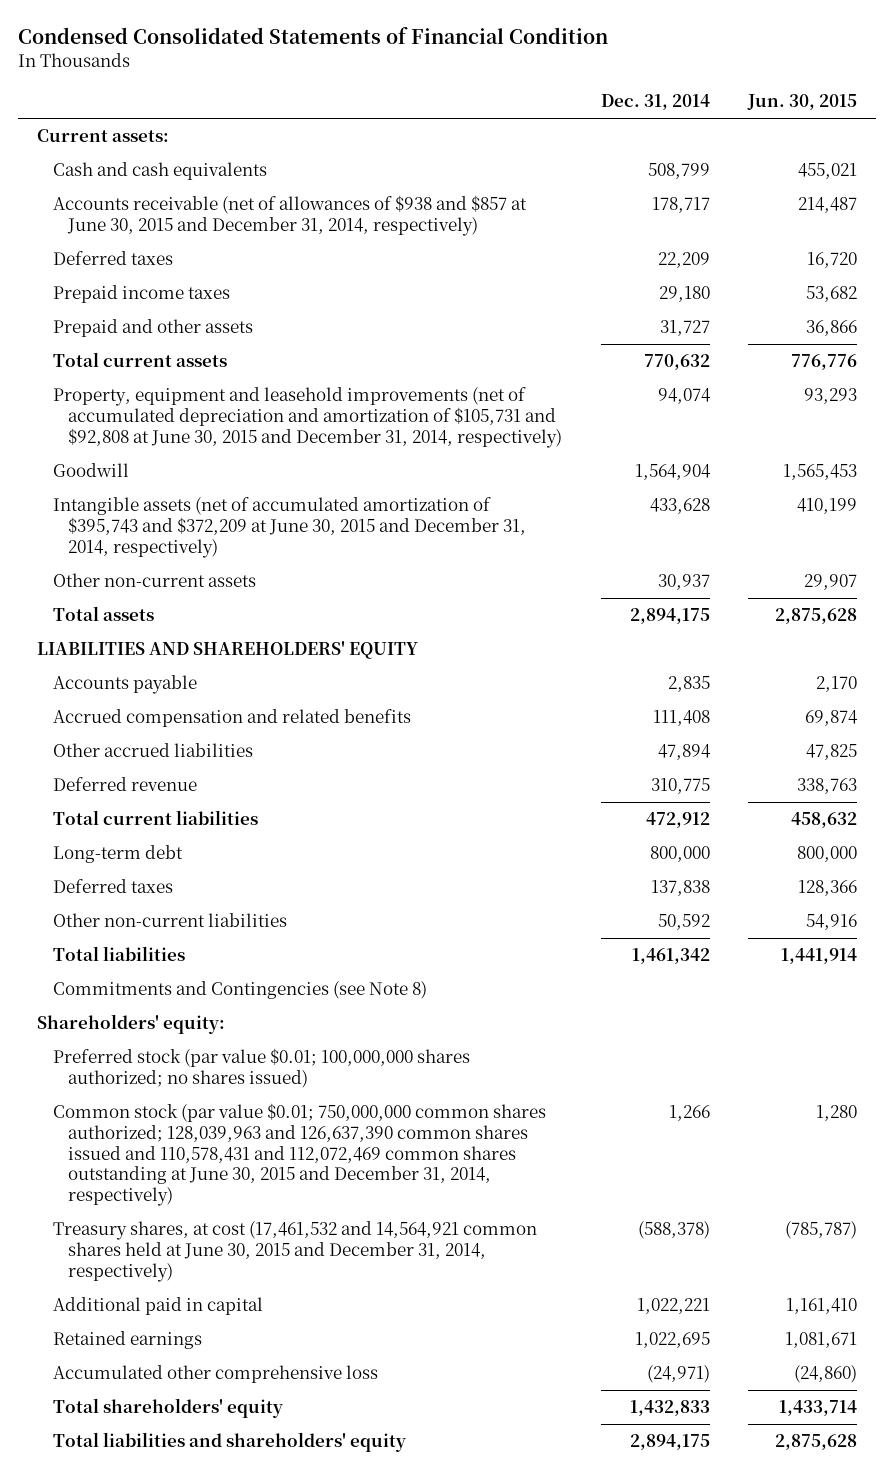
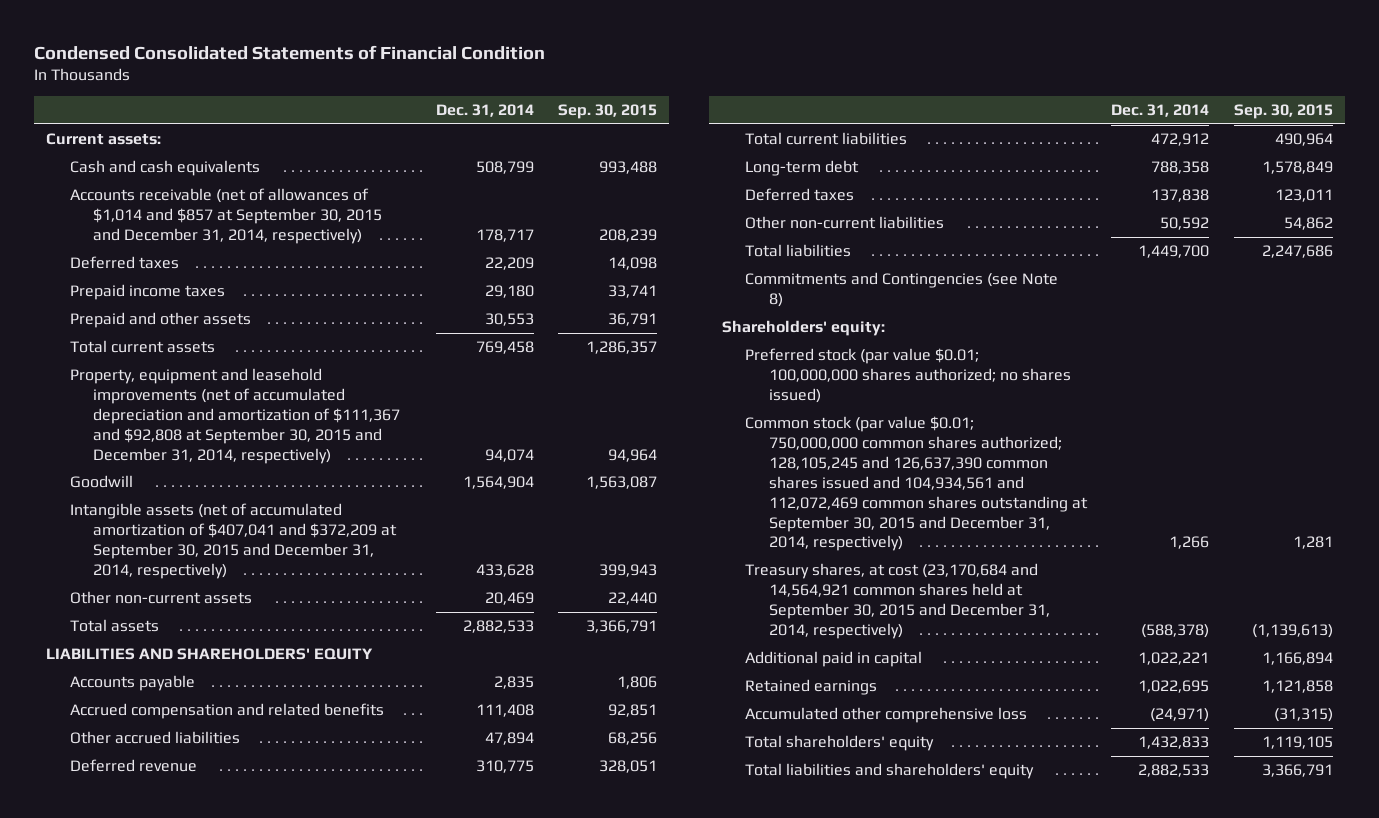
[746,94,857,111] Jun. 30, 2015 -> none
none -> [558,104,658,120] Sep. 30, 2015
[52,195,527,236] Accounts receivable (net of allowances of $938 and $857 at June 30, 2015 and December 31, 2014, respectively) -> [69,188,383,244] Accounts receivable (net of allowances of $1,014 and $857 at September 30, 2015 and December 31, 2014, respectively)
[659,320,710,337] 31,727 -> [484,313,534,327] 30,553
[643,354,710,371] 770,632 -> [475,341,534,355] 769,458
[52,387,563,448] Property, equipment and leasehold improvements (net of accumulated depreciation and amortization of $105,731 and $92,808 at June 30, 2015 and December 31, 2014, respectively) -> [69,368,401,464] Property, equipment and leasehold improvements (net of accumulated depreciation and amortization of $111,367 and $92,808 at September 30, 2015 and December 31, 2014, respectively)
[52,497,527,558] Intangible assets (net of accumulated amortization of $395,743 and $372,209 at June 30, 2015 and December 31, 2014, respectively) -> [69,503,398,579] Intangible assets (net of accumulated amortization of $407,041 and $372,209 at September 30, 2015 and December 31, 2014, respectively)
[657,574,710,591] 30,937 -> [484,592,534,606] 20,469
[629,608,710,625] 2,894,175 -> [462,620,534,634] 2,882,533
[649,846,710,863] 800,000 -> [1151,161,1210,175] 788,358
[631,948,710,965] 1,461,342 -> [1138,245,1210,259] 1,449,700
[52,1103,546,1207] Common stock (par value $0.01; 750,000,000 common shares authorized; 128,039,963 and 126,637,390 common shares issued and 110,578,431 and 112,072,469 common shares outstanding at June 30, 2015 and December 31, 2014, respectively) -> [745,416,1088,552] Common stock (par value $0.01; 750,000,000 common shares authorized; 128,105,245 and 126,637,390 common shares issued and 104,934,561 and 112,072,469 common shares outstanding at September 30, 2015 and December 31, 2014, respectively)
[52,1221,537,1282] Treasury shares, at cost (17,461,532 and 14,564,921 common shares held at June 30, 2015 and December 31, 2014, respectively) -> [745,563,1050,639] Treasury shares, at cost (23,170,684 and 14,564,921 common shares held at September 30, 2015 and December 31, 2014, respectively)
[629,1434,710,1451] 2,894,175 -> [1138,764,1210,778] 2,882,533

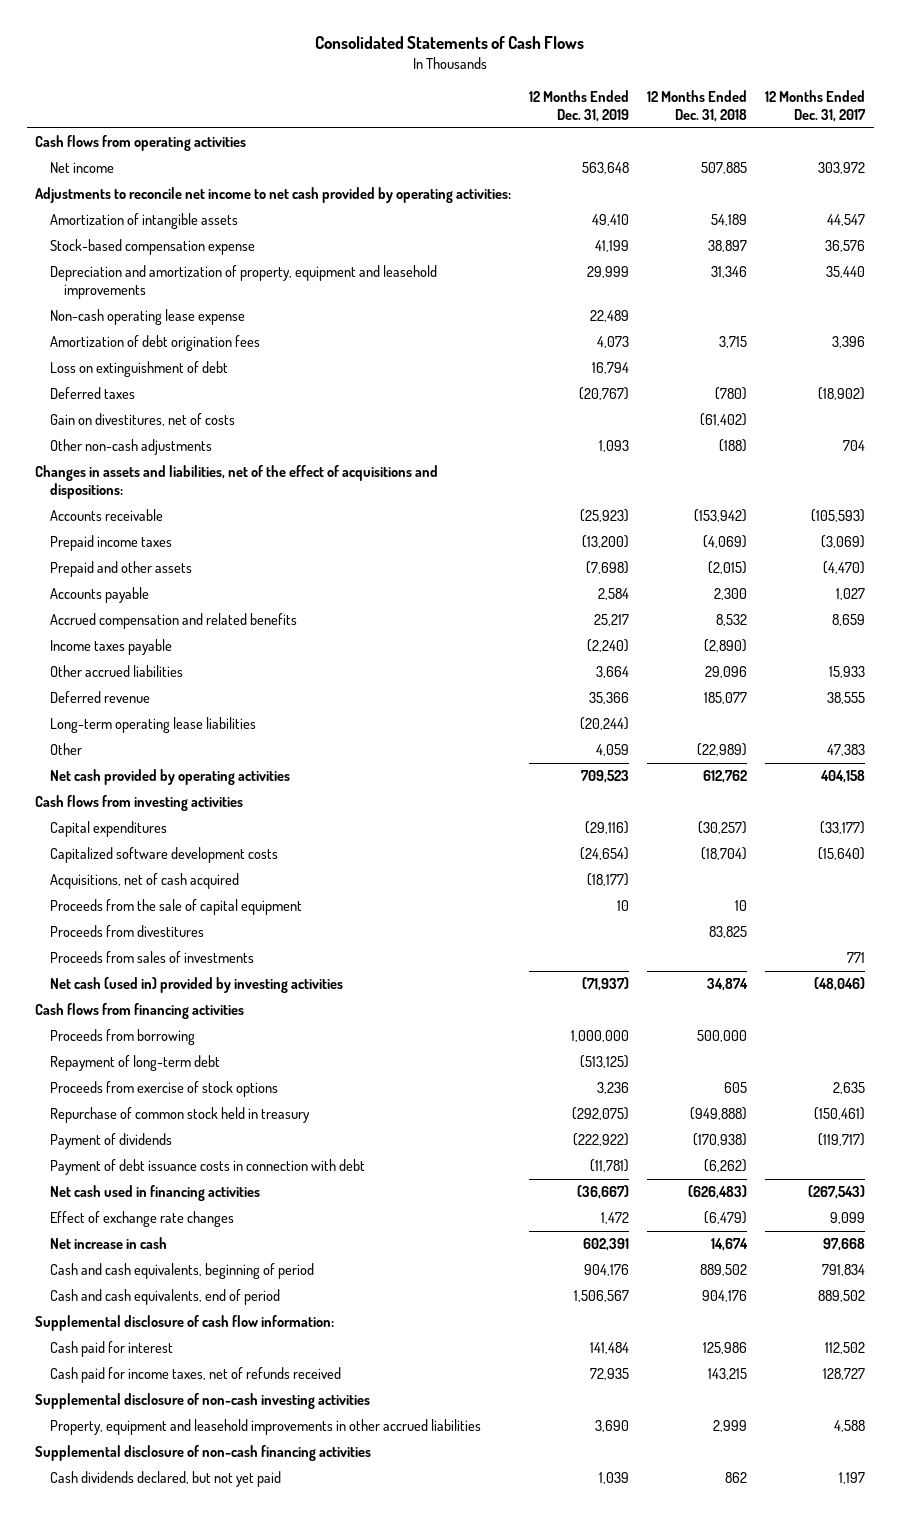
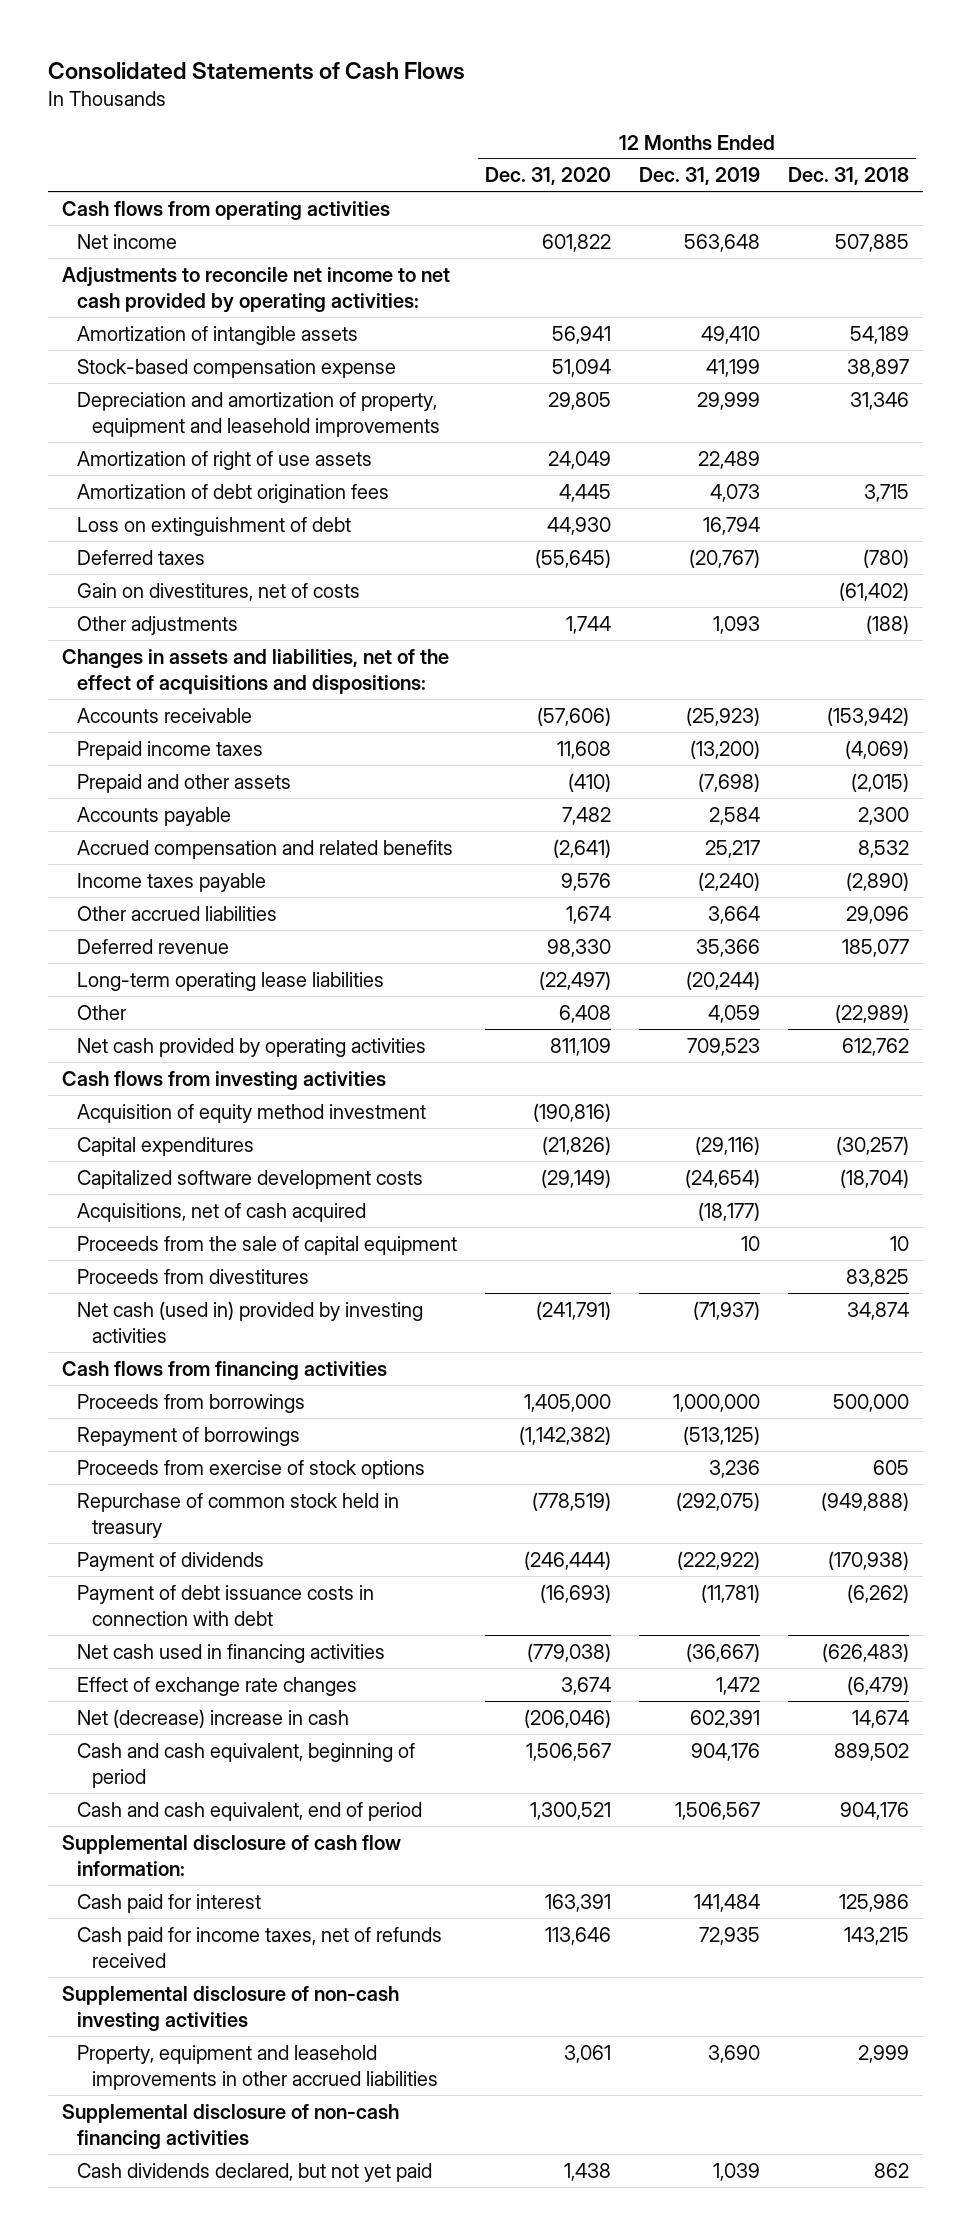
[765,90,867,123] 12 Months Ended Dec. 31, 2017 -> none
none -> [484,167,611,186] Dec. 31, 2020
[49,309,245,326] Non-cash operating lease expense -> [76,450,372,470] Amortization of right of use assets
[49,439,212,456] Other non-cash adjustments -> [76,615,238,635] Other adjustments
none -> [76,1103,426,1123] Acquisition of equity method investment
[49,951,254,964] Proceeds from sales of investments -> none
[49,1029,195,1046] Proceeds from borrowing -> [76,1393,305,1413] Proceeds from borrowings
[49,1055,220,1072] Repayment of long-term debt -> [76,1426,300,1446] Repayment of borrowings
[49,1237,167,1250] Net increase in cash -> [76,1708,349,1728] Net (decrease) increase in cash
[49,1263,314,1280] Cash and cash equivalents, beginning of period -> [76,1742,415,1788] Cash and cash equivalent, beginning of period
[49,1289,280,1306] Cash and cash equivalents, end of period -> [76,1801,422,1821] Cash and cash equivalent, end of period

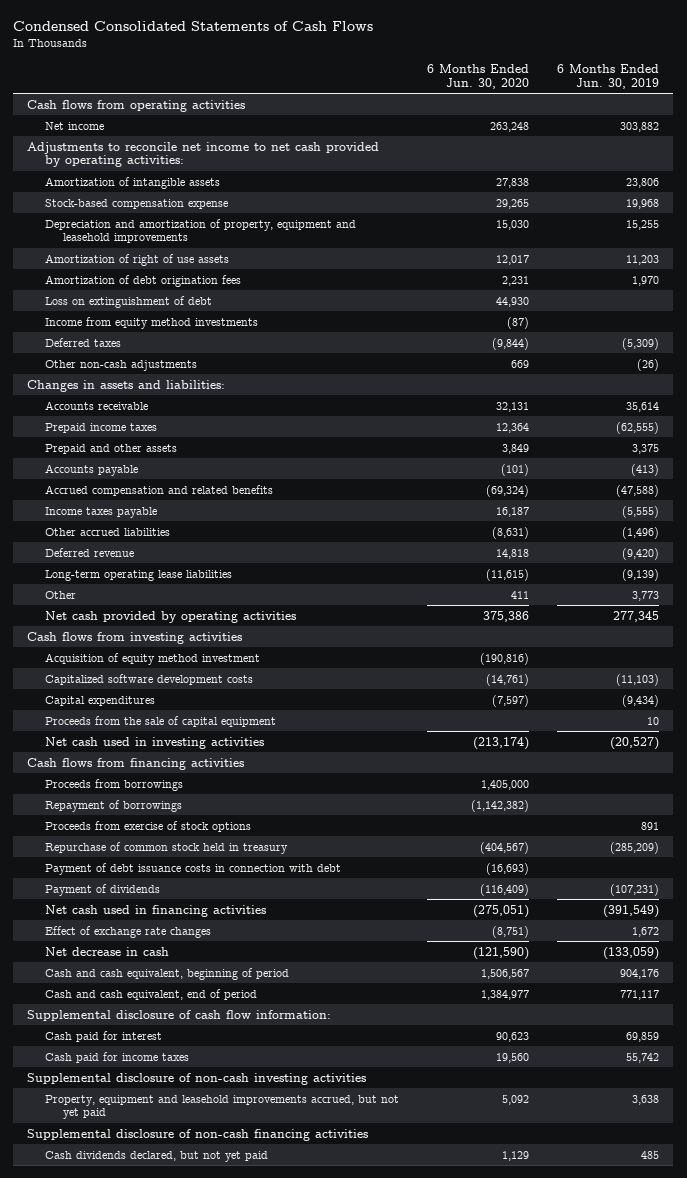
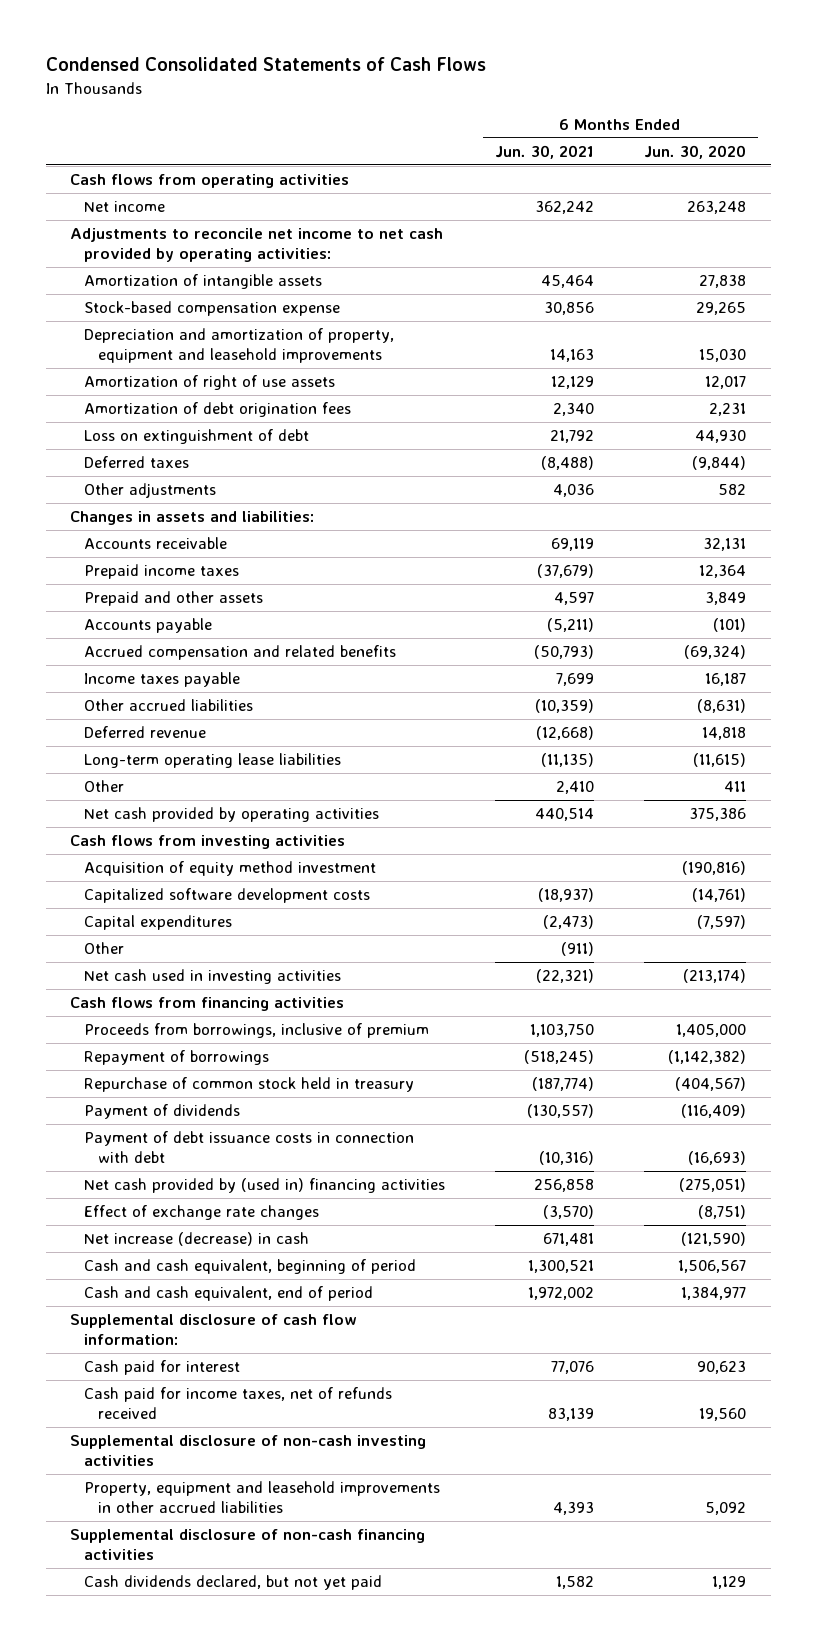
[557,64,660,89] 6 Months Ended Jun. 30, 2019 -> none
none -> [495,144,595,159] Jun. 30, 2021
[45,316,259,329] Income from equity method investments -> none
[45,359,198,371] Other non-cash adjustments -> [84,483,217,499] Other adjustments
[511,359,530,368] 669 -> [717,484,746,496] 582
[45,715,277,727] Proceeds from the sale of capital equipment -> none
none -> [84,942,125,955] Other
[45,778,184,791] Proceeds from borrowings -> [84,1023,430,1039] Proceeds from borrowings, inclusive of premium
[45,820,252,832] Proceeds from exercise of stock options -> none
[45,862,342,875] Payment of debt issuance costs in connection with debt -> [84,1131,415,1163] Payment of debt issuance costs in connection with debt
[45,904,267,917] Net cash used in financing activities -> [84,1178,446,1194] Net cash provided by (used in) financing activities
[45,946,170,956] Net decrease in cash -> [84,1232,310,1247] Net increase (decrease) in cash
[45,1051,190,1063] Cash paid for income taxes -> [84,1387,393,1419] Cash paid for income taxes, net of refunds received
[45,1094,400,1120] Property, equipment and leasehold improvements accrued, but not yet paid -> [84,1481,441,1513] Property, equipment and leasehold improvements in other accrued liabilities

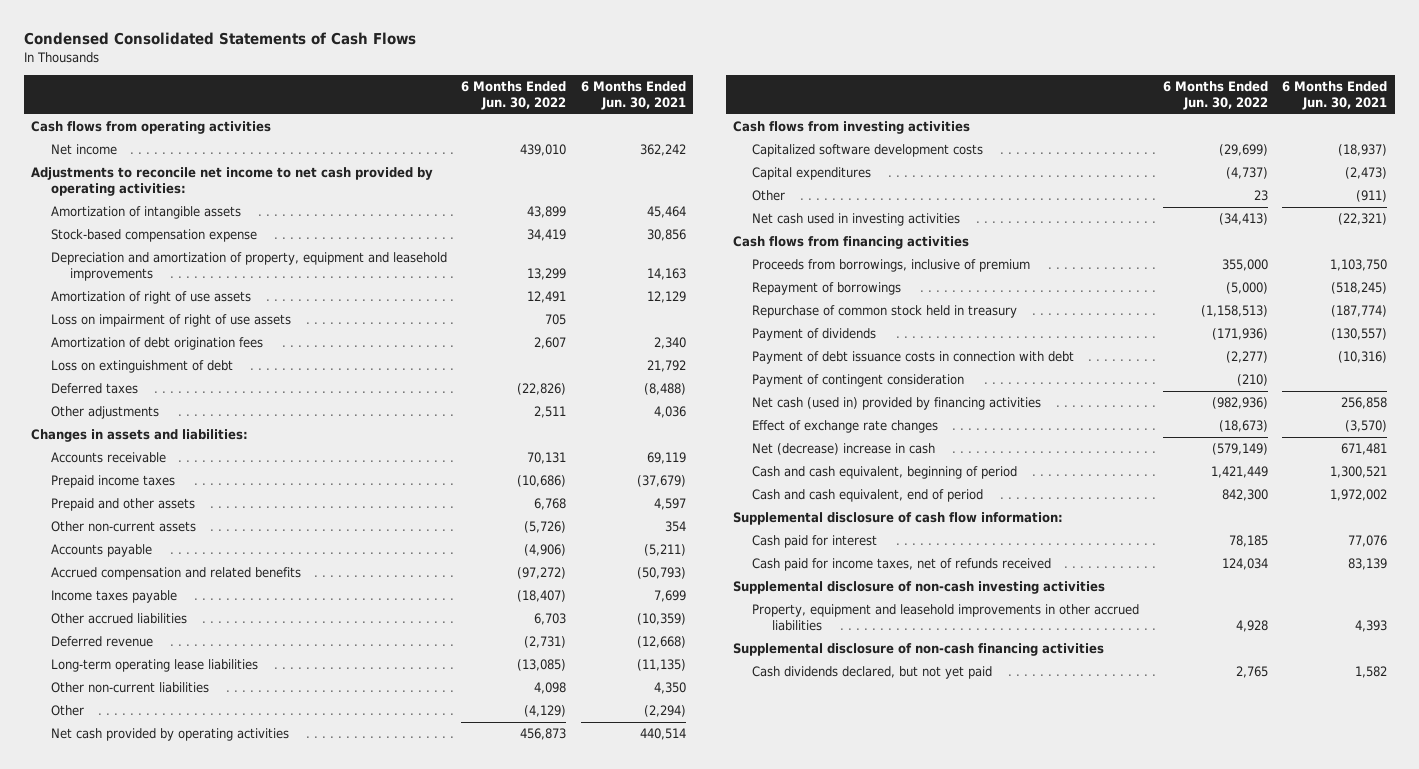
[643,144,746,159] Jun. 30, 2020 -> none
none -> [461,81,567,111] 6 Months Ended Jun. 30, 2022
none -> [50,314,291,328] Loss on impairment of right of use assets
none -> [50,521,196,533] Other non-current assets
none -> [50,682,209,694] Other non-current liabilities
[556,781,595,795] 2,410 -> [643,705,686,718] (2,294)
[84,861,377,877] Acquisition of equity method investment -> none
none -> [752,374,965,388] Payment of contingent consideration
[84,1178,446,1194] Net cash provided by (used in) financing activities -> [752,397,1042,411] Net cash (used in) provided by financing activities
[84,1232,310,1247] Net increase (decrease) in cash -> [752,443,936,456] Net (decrease) increase in cash

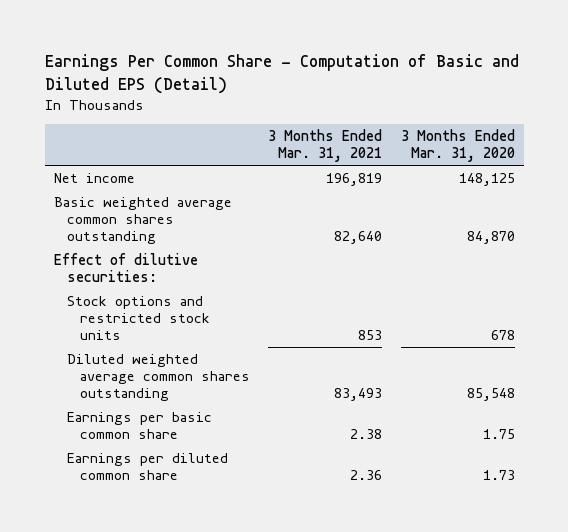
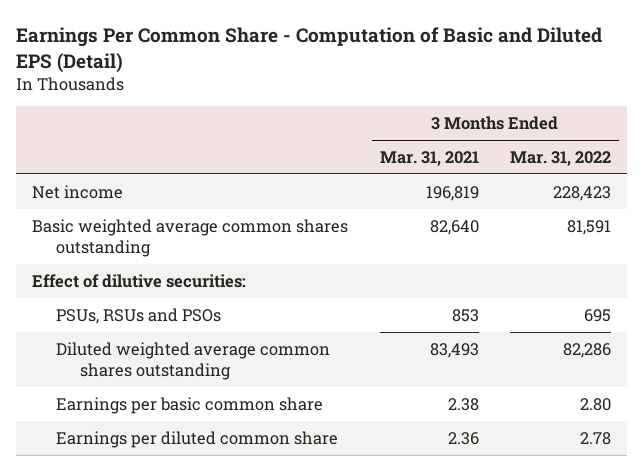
[400,129,515,162] 3 Months Ended Mar. 31, 2020 -> none
none -> [510,150,612,166] Mar. 31, 2022
[66,296,210,340] Stock options and restricted stock units -> [55,307,221,324] PSUs, RSUs and PSOs

